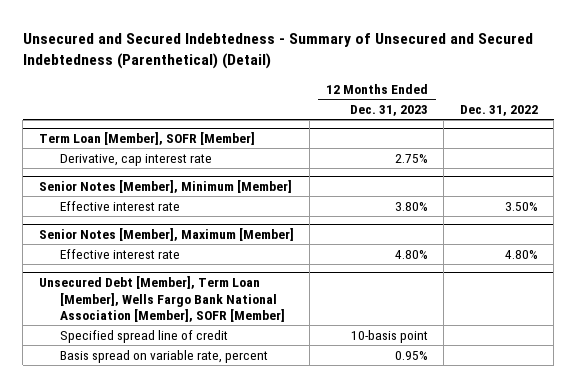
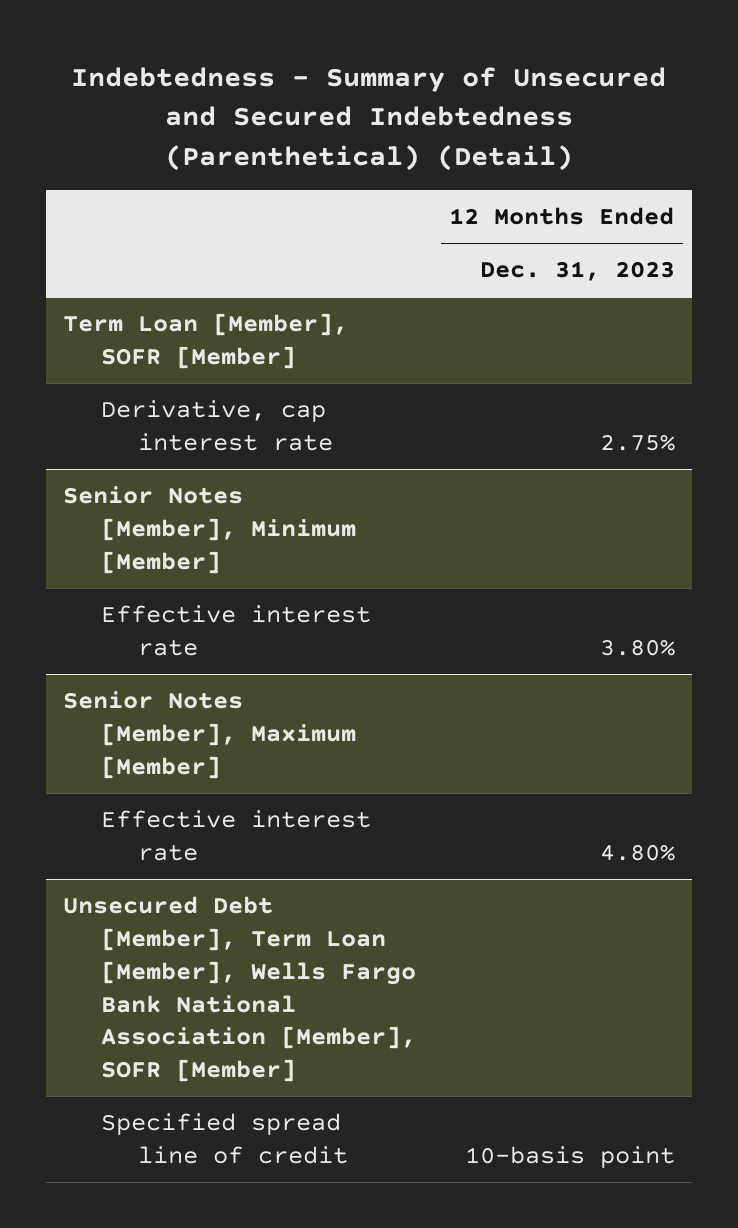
[22,33,533,70] Unsecured and Secured Indebtedness - Summary of Unsecured and Secured Indebtedness (Parenthetical) (Detail) -> [71,66,667,171] Indebtedness - Summary of Unsecured and Secured Indebtedness (Parenthetical) (Detail)
[459,105,538,117] Dec. 31, 2022 -> none
[59,349,268,363] Basis spread on variable rate, percent -> none

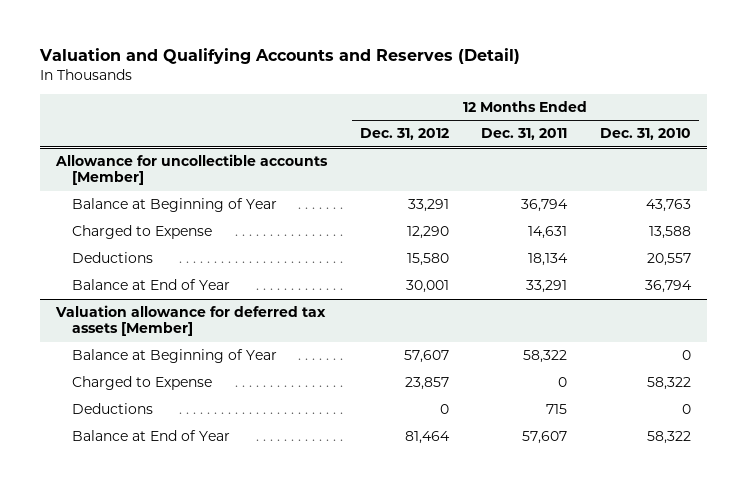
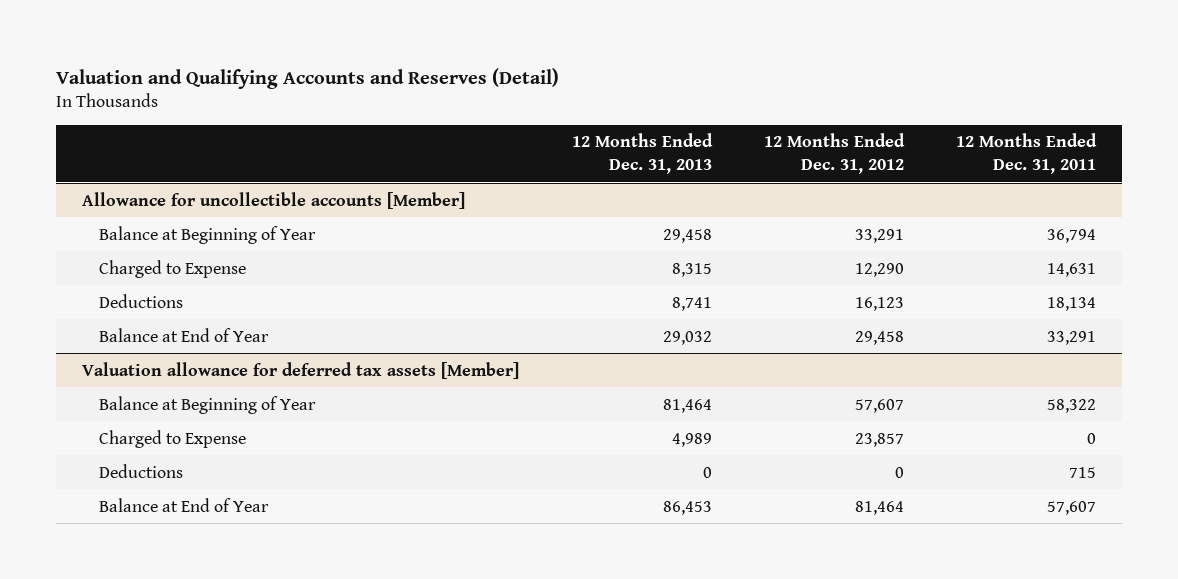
[599,128,691,141] Dec. 31, 2010 -> none
none -> [571,133,713,174] 12 Months Ended Dec. 31, 2013
[406,253,449,267] 15,580 -> [854,296,904,311] 16,123
[405,280,449,294] 30,001 -> [854,330,904,345] 29,458

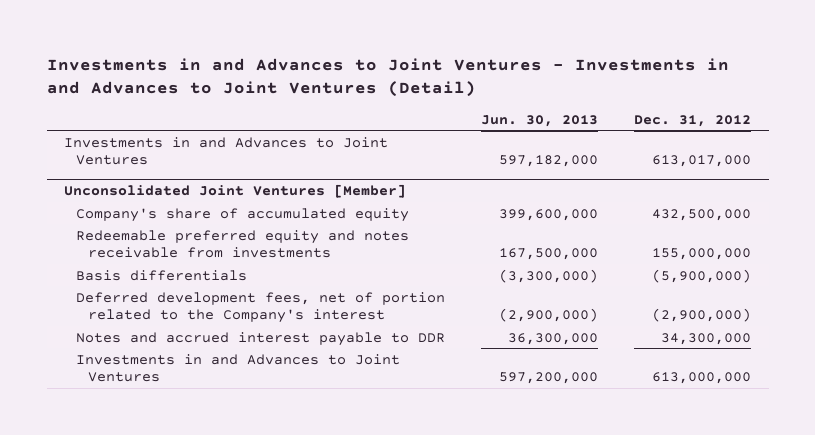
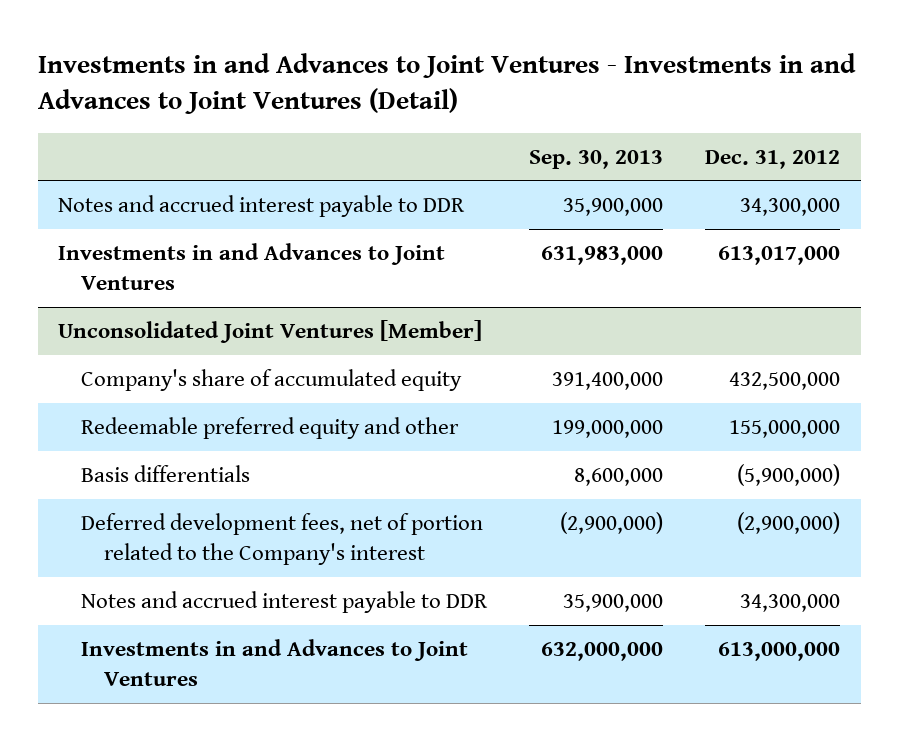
[481,114,599,127] Jun. 30, 2013 -> none
none -> [529,149,664,169] Sep. 30, 2013
none -> [58,195,466,218] Notes and accrued interest payable to DDR
[76,229,410,259] Redeemable preferred equity and notes receivable from investments -> [81,417,460,440] Redeemable preferred equity and other

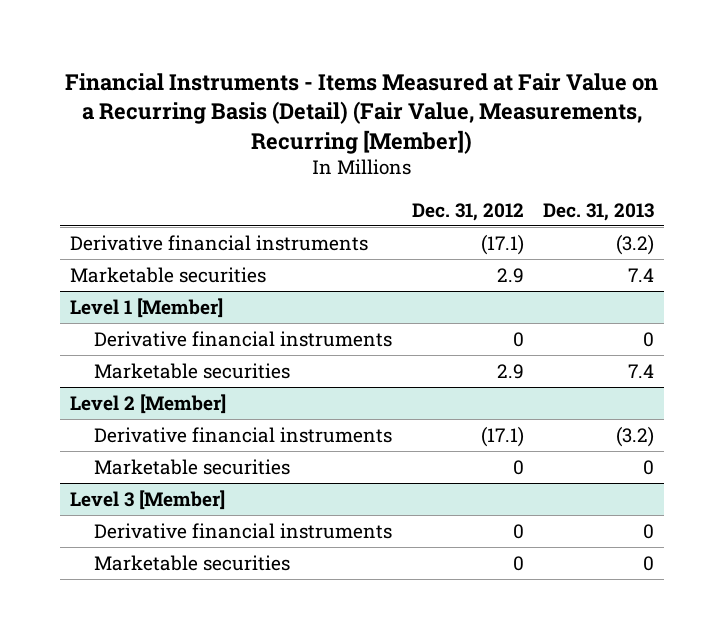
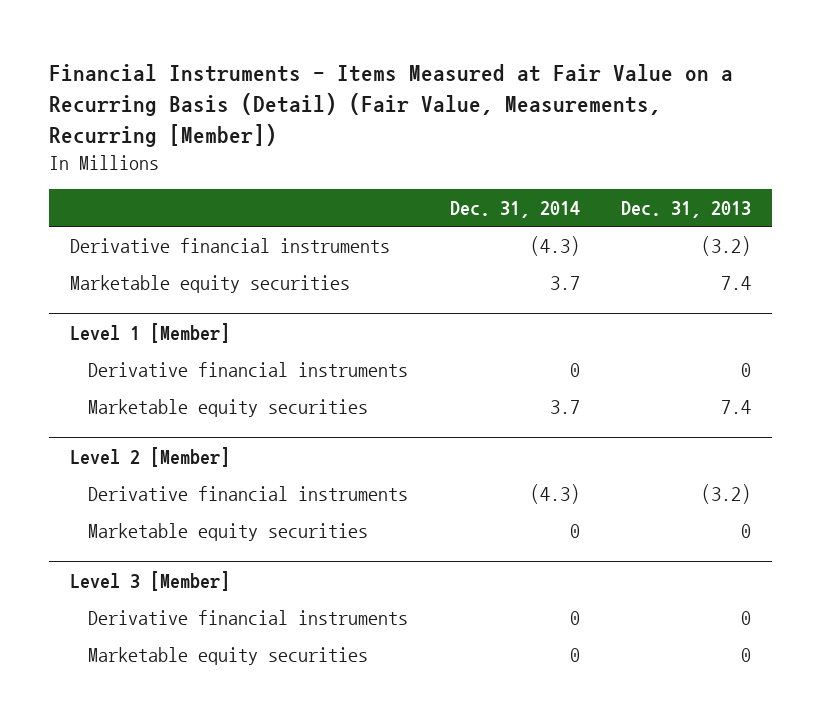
[411,202,524,221] Dec. 31, 2012 -> none
none -> [449,200,580,218] Dec. 31, 2014
[69,267,266,284] Marketable securities -> [69,275,350,294] Marketable equity securities
[94,363,291,380] Marketable securities -> [88,399,369,418] Marketable equity securities
[94,459,291,476] Marketable securities -> [88,523,369,542] Marketable equity securities
[94,555,291,572] Marketable securities -> [88,647,369,666] Marketable equity securities

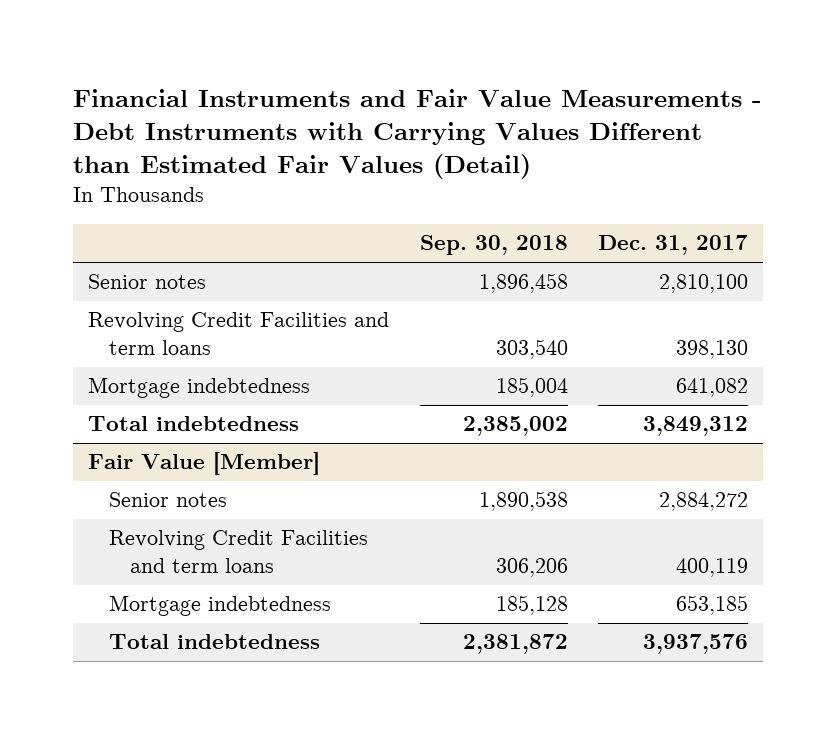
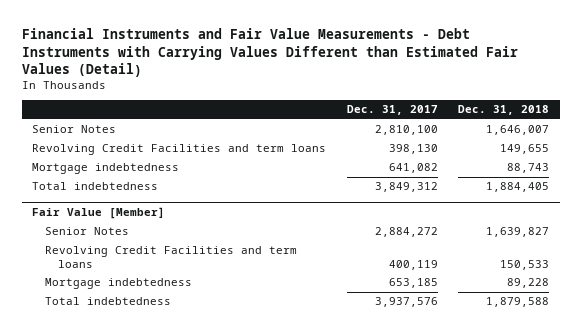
[419,235,568,256] Sep. 30, 2018 -> none
none -> [458,105,550,116] Dec. 31, 2018
[88,274,207,290] Senior notes -> [32,125,117,134] Senior Notes
[109,492,228,508] Senior notes -> [45,227,130,236] Senior Notes

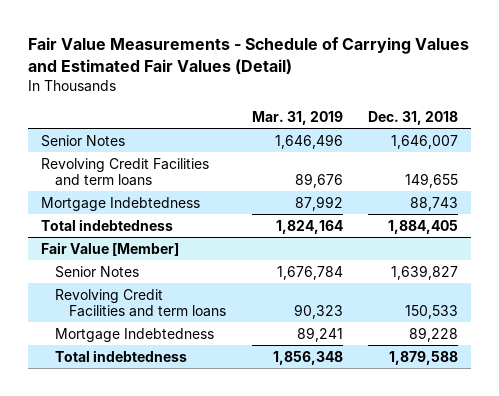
[21,28,518,77] Financial Instruments and Fair Value Measurements - Debt Instruments with Carrying Values Different than Estimated Fair Values (Detail) -> [28,37,470,75] Fair Value Measurements - Schedule of Carrying Values and Estimated Fair Values (Detail)
[346,105,438,116] Dec. 31, 2017 -> none
none -> [251,110,343,125] Mar. 31, 2019
[32,163,180,175] Mortgage indebtedness -> [41,196,201,211] Mortgage Indebtedness
[45,278,193,290] Mortgage indebtedness -> [55,327,215,342] Mortgage Indebtedness

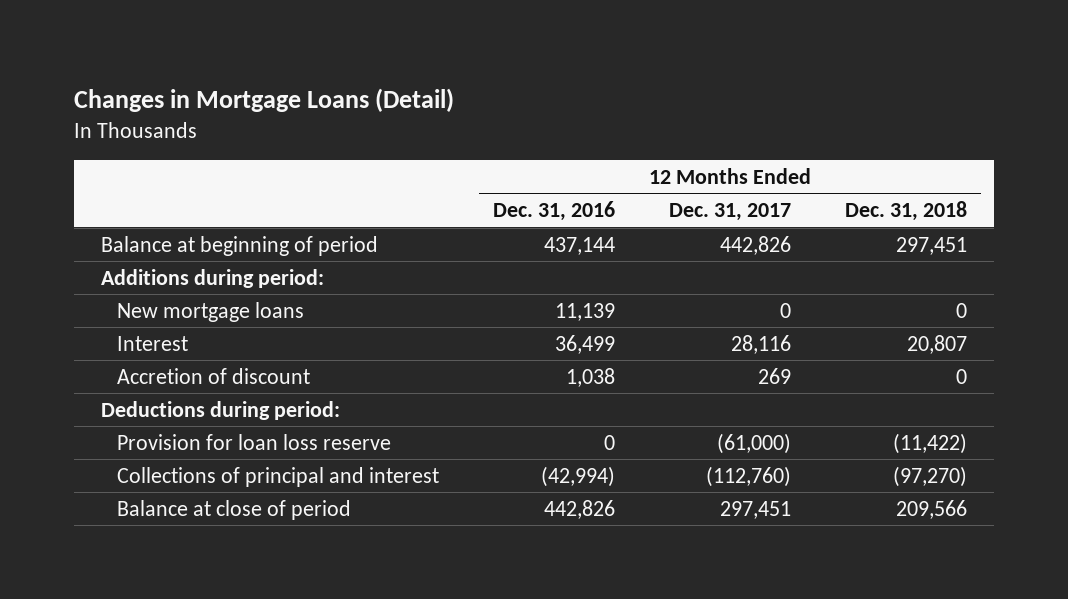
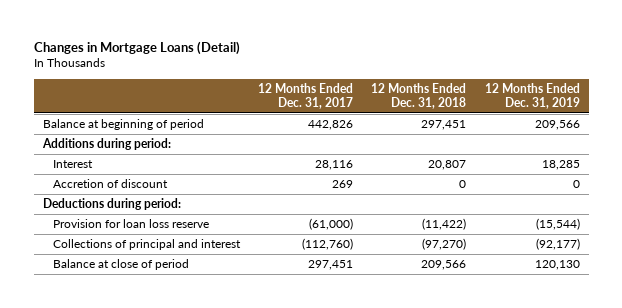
[492,201,615,222] Dec. 31, 2016 -> none
none -> [484,82,580,110] 12 Months Ended Dec. 31, 2019
[116,301,304,322] New mortgage loans -> none

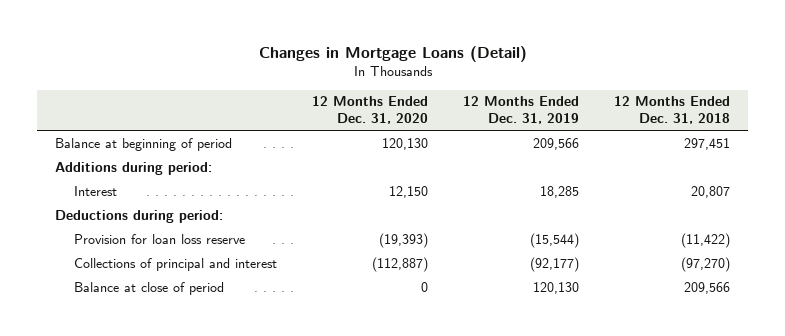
[258,82,354,110] 12 Months Ended Dec. 31, 2017 -> none
none -> [312,96,429,124] 12 Months Ended Dec. 31, 2020
[53,178,169,188] Accretion of discount -> none

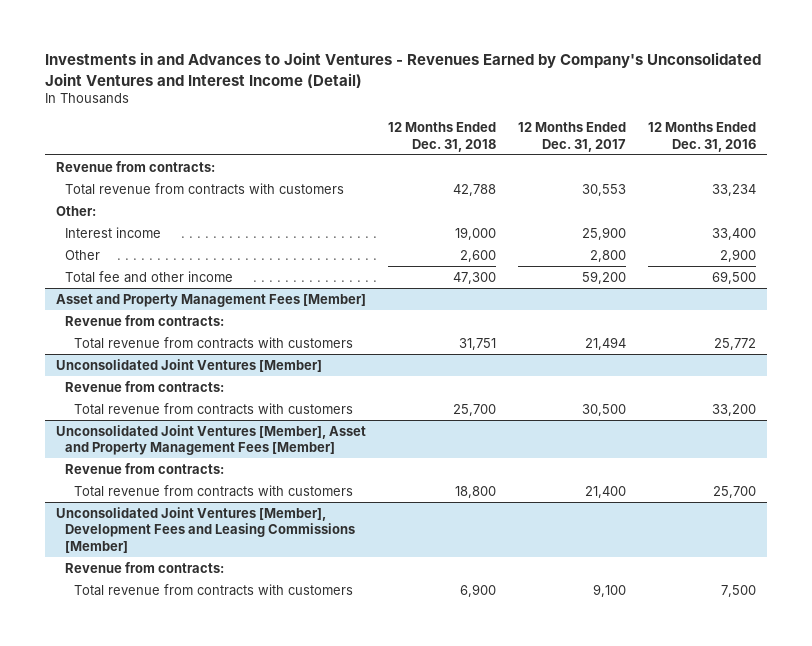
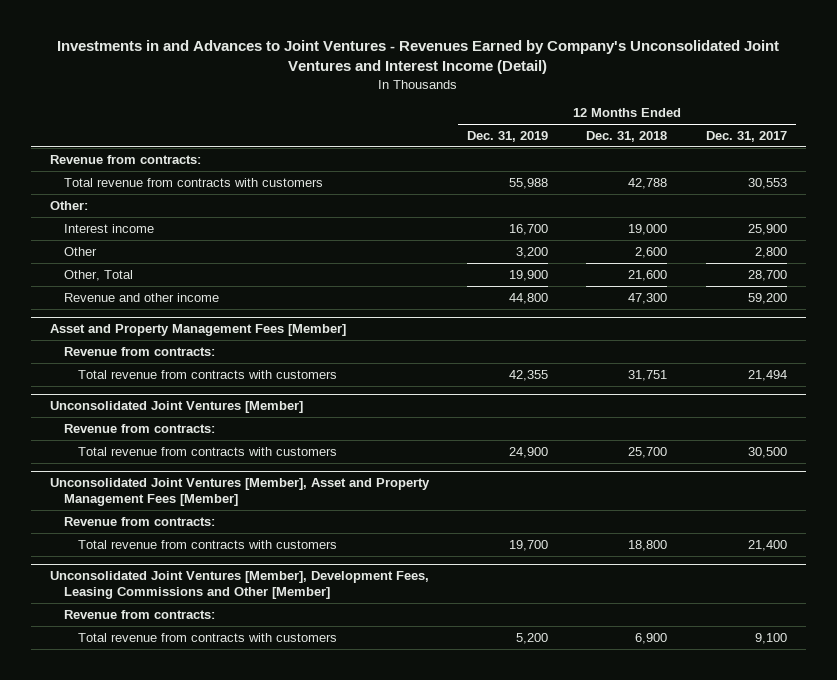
[647,122,756,152] 12 Months Ended Dec. 31, 2016 -> none
none -> [467,130,549,142] Dec. 31, 2019
none -> [63,269,133,281] Other, Total
[65,270,234,283] Total fee and other income -> [63,292,219,302] Revenue and other income
[55,506,356,554] Unconsolidated Joint Ventures [Member], Development Fees and Leasing Commissions [Member] -> [49,570,429,599] Unconsolidated Joint Ventures [Member], Development Fees, Leasing Commissions and Other [Member]

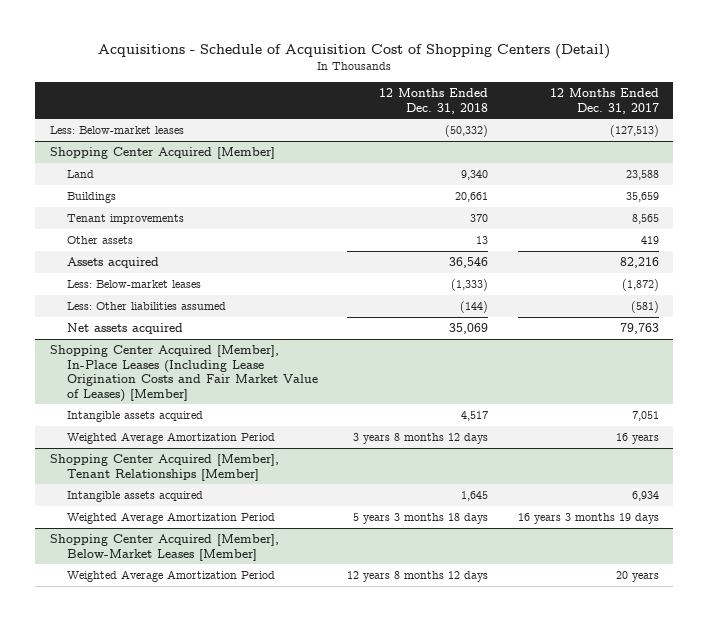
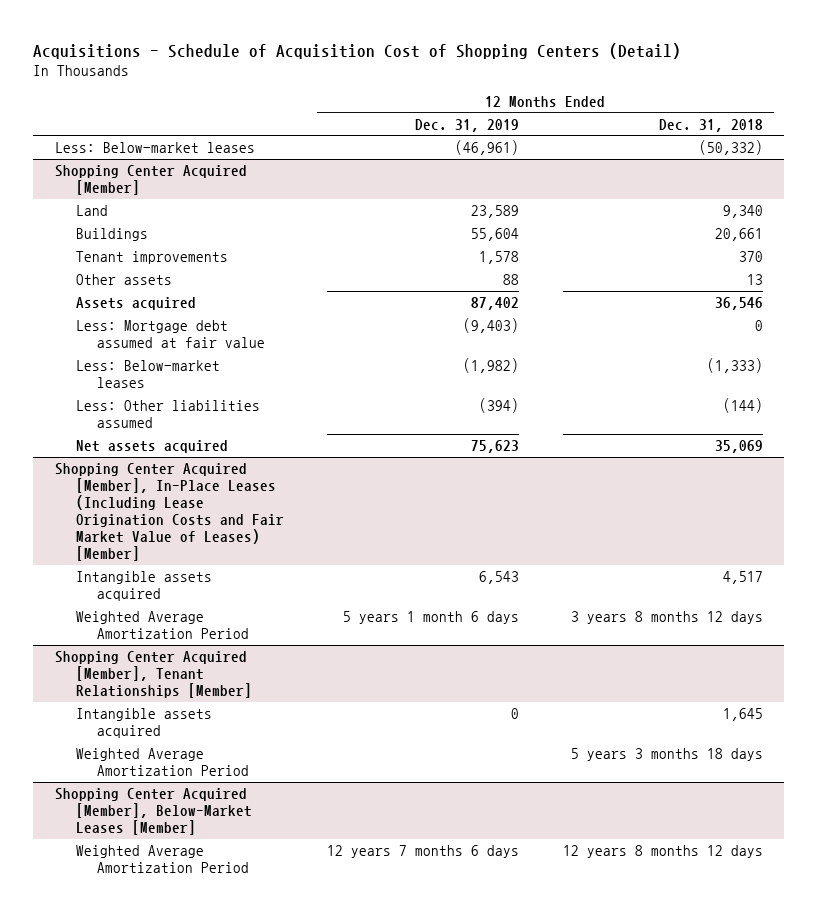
[549,87,659,114] 12 Months Ended Dec. 31, 2017 -> none
none -> [415,118,520,132] Dec. 31, 2019
none -> [76,319,266,348] Less: Mortgage debt assumed at fair value

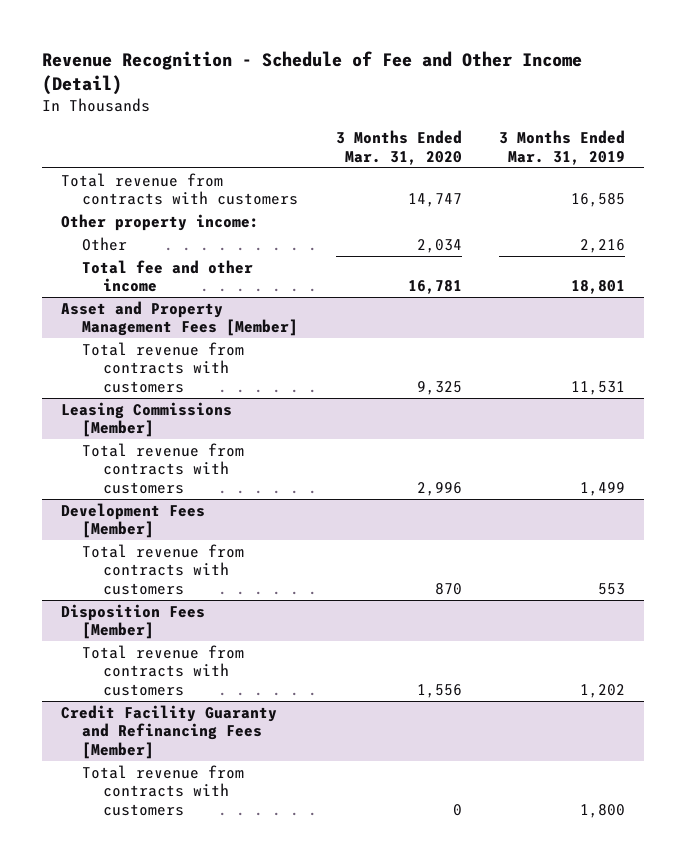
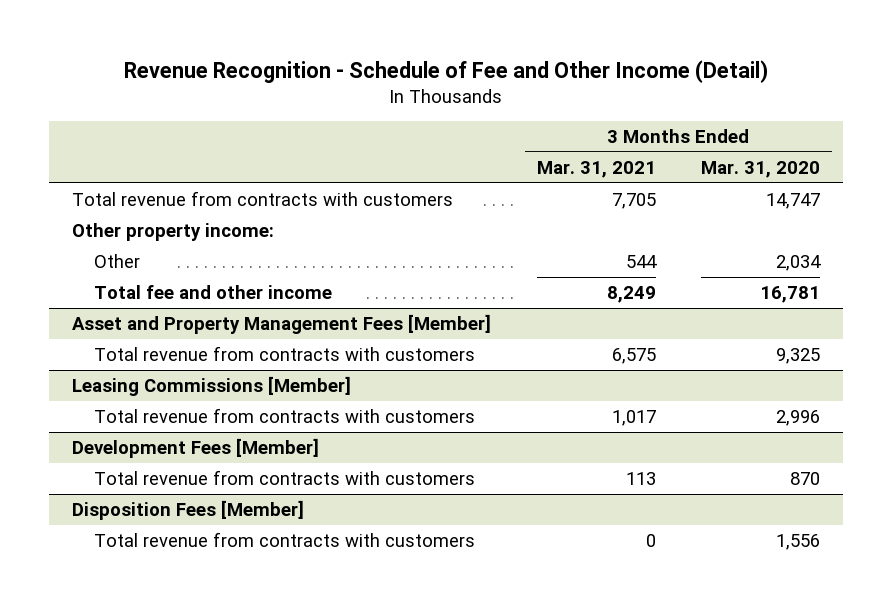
[499,130,626,165] 3 Months Ended Mar. 31, 2019 -> none
none -> [536,160,656,178] Mar. 31, 2021
[60,704,277,759] Credit Facility Guaranty and Refinancing Fees [Member] -> none
[81,764,244,816] Total revenue from contracts with customers -> none

